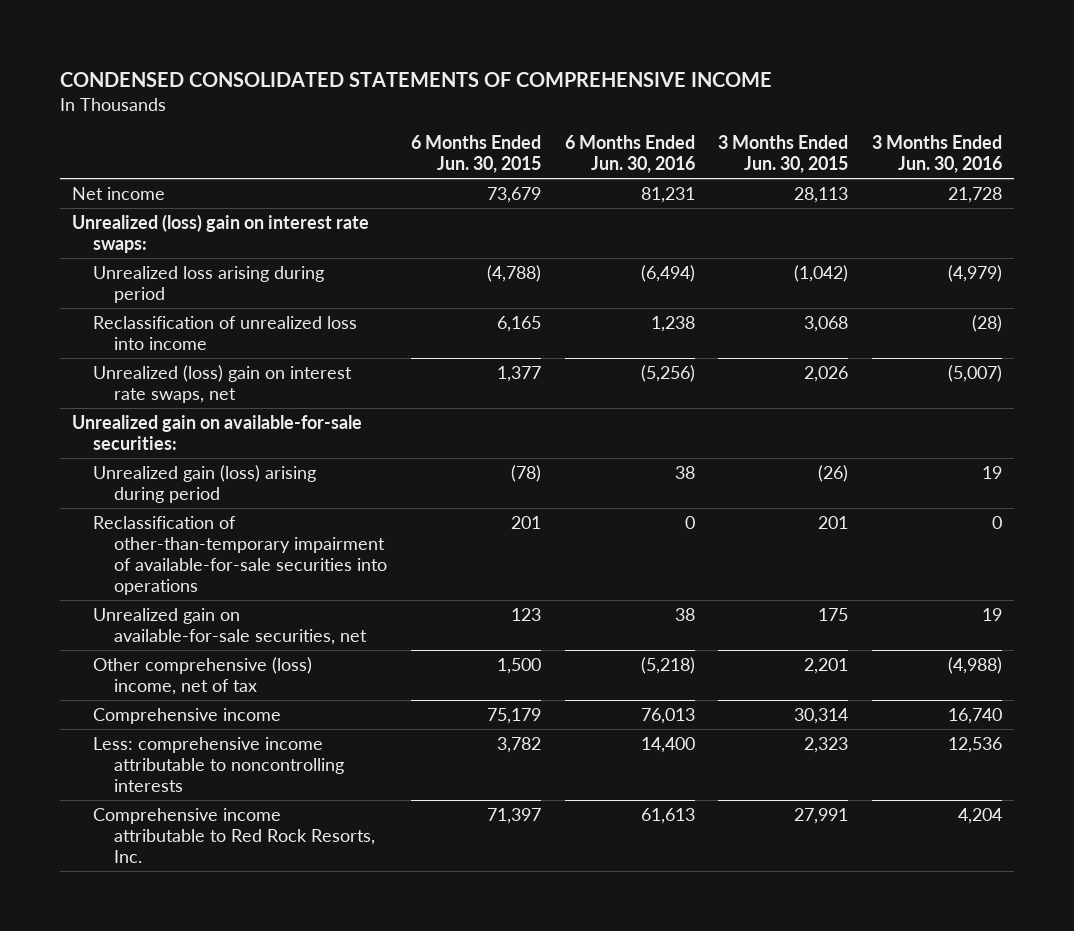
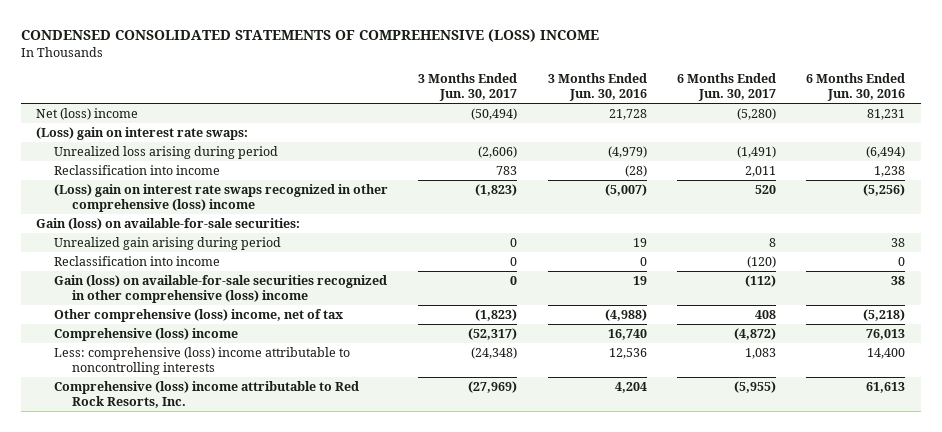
[59,71,772,87] CONDENSED CONSOLIDATED STATEMENTS OF COMPREHENSIVE INCOME -> [20,29,599,43] CONDENSED CONSOLIDATED STATEMENTS OF COMPREHENSIVE (LOSS) INCOME
[410,134,541,173] 6 Months Ended Jun. 30, 2015 -> none
[718,134,849,173] 3 Months Ended Jun. 30, 2015 -> none
none -> [418,73,518,102] 3 Months Ended Jun. 30, 2017
none -> [677,73,777,102] 6 Months Ended Jun. 30, 2017
[71,186,165,200] Net income -> [36,108,139,121] Net (loss) income
[71,213,369,253] Unrealized (loss) gain on interest rate swaps: -> [36,127,249,141] (Loss) gain on interest rate swaps:
[92,515,387,595] Reclassification of other-than-temporary impairment of available-for-sale securities into operations -> none
[92,315,357,350] Reclassification of unrealized loss into income -> [53,165,220,176] Reclassification into income
[92,364,352,403] Unrealized (loss) gain on interest rate swaps, net -> [53,184,388,212] (Loss) gain on interest rate swaps recognized in other comprehensive (loss) income
[71,414,362,450] Unrealized gain on available-for-sale securities: -> [36,218,301,231] Gain (loss) on available-for-sale securities:
[92,464,316,503] Unrealized gain (loss) arising during period -> [53,237,281,251] Unrealized gain arising during period
none -> [53,256,220,267] Reclassification into income
[92,607,367,645] Unrealized gain on available-for-sale securities, net -> [53,275,387,303] Gain (loss) on available-for-sale securities recognized in other comprehensive (loss) income
[92,707,281,724] Comprehensive income -> [53,328,238,342] Comprehensive (loss) income
[92,736,344,792] Less: comprehensive income attributable to noncontrolling interests -> [53,347,350,375] Less: comprehensive (loss) income attributable to noncontrolling interests
[92,807,375,863] Comprehensive income attributable to Red Rock Resorts, Inc. -> [53,381,359,408] Comprehensive (loss) income attributable to Red Rock Resorts, Inc.

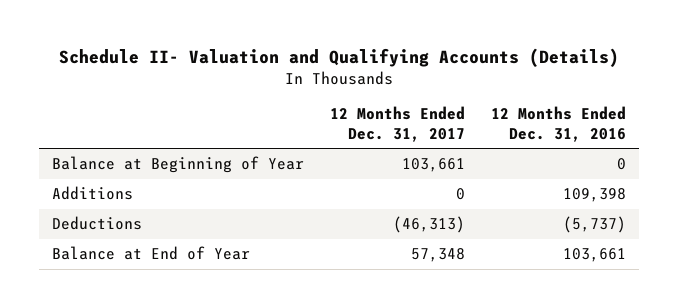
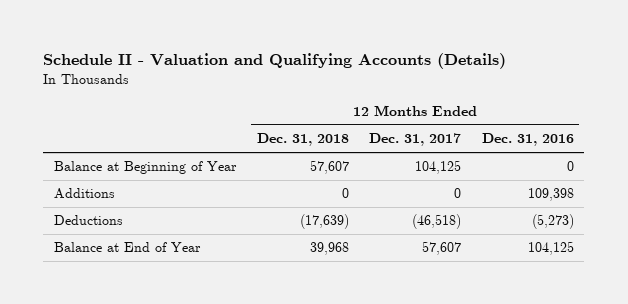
[59,48,620,68] Schedule II- Valuation and Qualifying Accounts (Details) -> [43,53,507,70] Schedule II - Valuation and Qualifying Accounts (Details)
none -> [256,133,349,147] Dec. 31, 2018
[402,158,466,173] 103,661 -> [415,160,462,175] 104,125
[393,216,466,234] (46,313) -> [412,214,462,230] (46,518)
[562,216,626,234] (5,737) -> [532,214,575,230] (5,273)
[411,248,466,263] 57,348 -> [422,241,462,256] 57,607
[562,248,626,263] 103,661 -> [528,241,575,256] 104,125

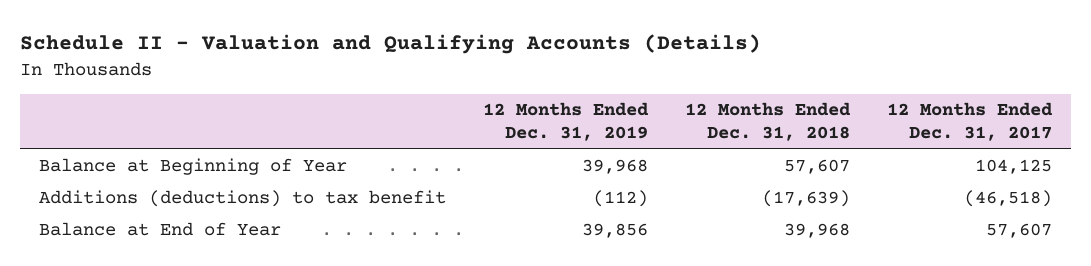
[482,133,575,147] Dec. 31, 2016 -> none
none -> [483,101,650,142] 12 Months Ended Dec. 31, 2019
[53,188,115,200] Additions -> none
[53,215,123,226] Deductions -> [38,190,446,208] Additions (deductions) to tax benefit

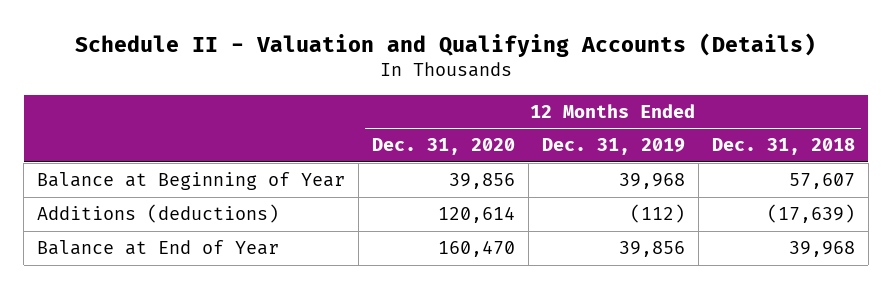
[887,101,1054,142] 12 Months Ended Dec. 31, 2017 -> none
none -> [372,138,516,156] Dec. 31, 2020
[38,190,446,208] Additions (deductions) to tax benefit -> [37,204,280,224] Additions (deductions)

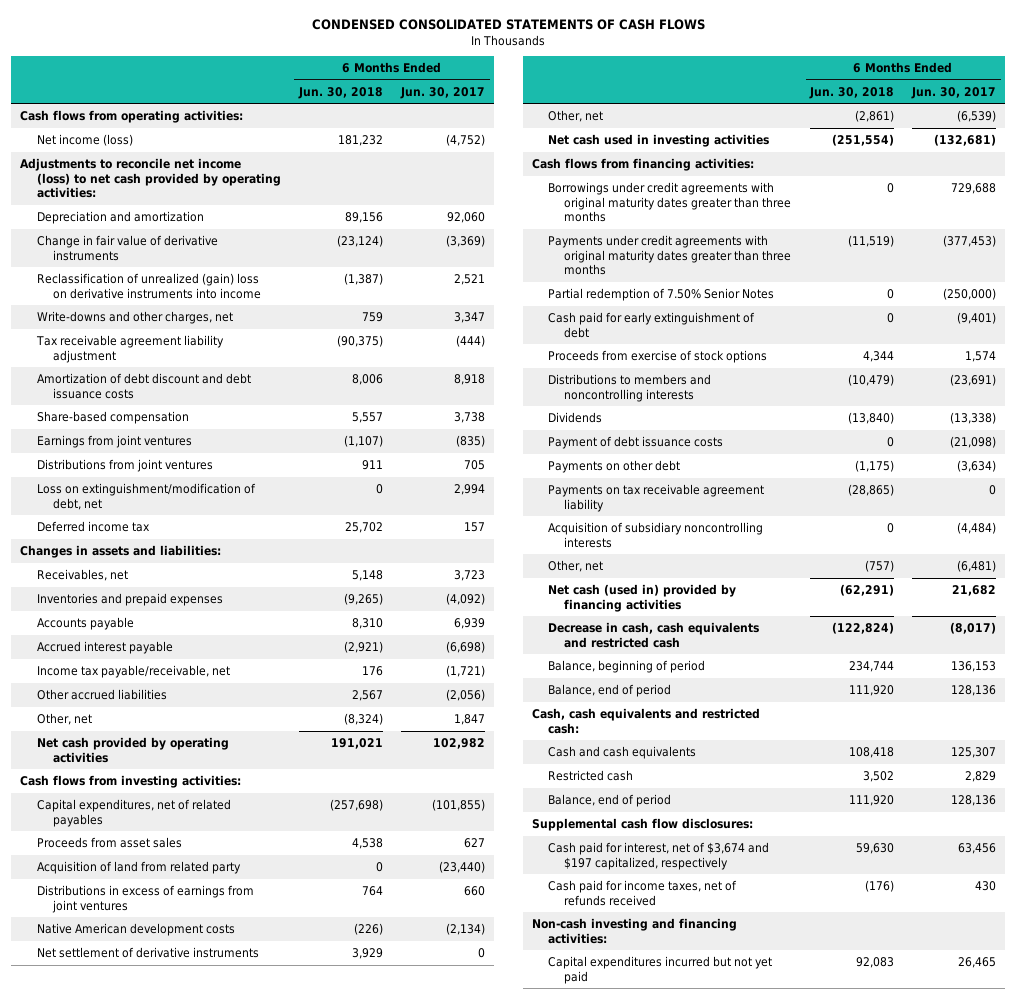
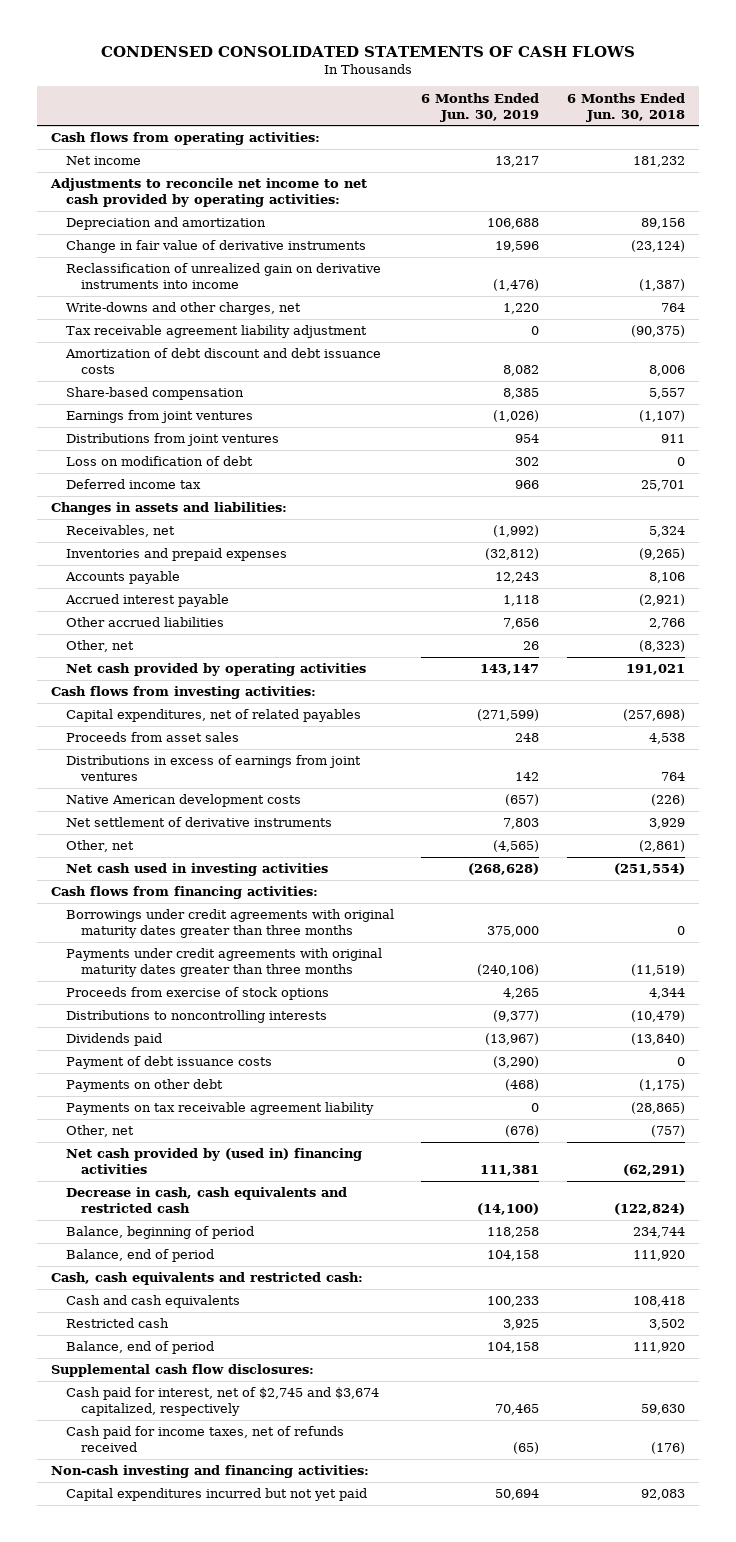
[400,86,486,99] Jun. 30, 2017 -> none
none -> [421,92,540,122] 6 Months Ended Jun. 30, 2019
[36,134,133,147] Net income (loss) -> [65,156,141,166] Net income
[20,158,281,199] Adjustments to reconcile net income (loss) to net cash provided by operating activities: -> [49,178,367,208] Adjustments to reconcile net income to net cash provided by operating activities:
[36,273,261,299] Reclassification of unrealized (gain) loss on derivative instruments into income -> [65,263,381,290] Reclassification of unrealized gain on derivative instruments into income
[361,312,383,323] 759 -> [661,303,686,313] 764
[36,483,256,510] Loss on extinguishment/modification of debt, net -> [65,456,253,467] Loss on modification of debt
[344,522,383,534] 25,702 -> [641,480,686,492] 25,701
[351,570,383,582] 5,148 -> [649,526,686,538] 5,324
[351,618,383,630] 8,310 -> [649,572,686,584] 8,106
[36,665,230,679] Income tax payable/receivable, net -> none
[351,690,383,702] 2,567 -> [649,618,686,630] 2,766
[343,713,383,726] (8,324) -> [639,640,686,653] (8,323)
[36,861,241,875] Acquisition of land from related party -> none
[547,288,774,302] Partial redemption of 7.50% Senior Notes -> none
[547,312,755,338] Cash paid for early extinguishment of debt -> none
[547,374,711,402] Distributions to members and noncontrolling interests -> [65,1010,327,1024] Distributions to noncontrolling interests
[547,412,602,424] Dividends -> [65,1033,162,1047] Dividends paid
[547,522,763,548] Acquisition of subsidiary noncontrolling interests -> none
[547,584,736,612] Net cash (used in) provided by financing activities -> [65,1148,362,1175] Net cash provided by (used in) financing activities
[547,842,769,870] Cash paid for interest, net of $3,674 and $197 capitalized, respectively -> [65,1387,379,1417] Cash paid for interest, net of $2,745 and $3,674 capitalized, respectively

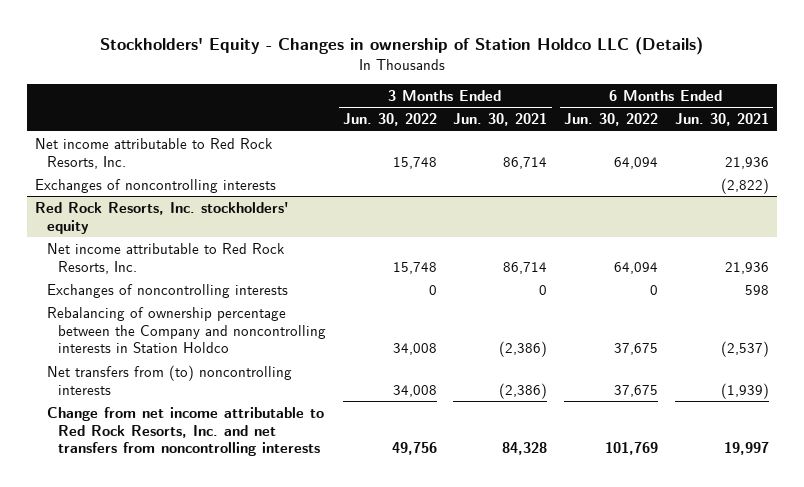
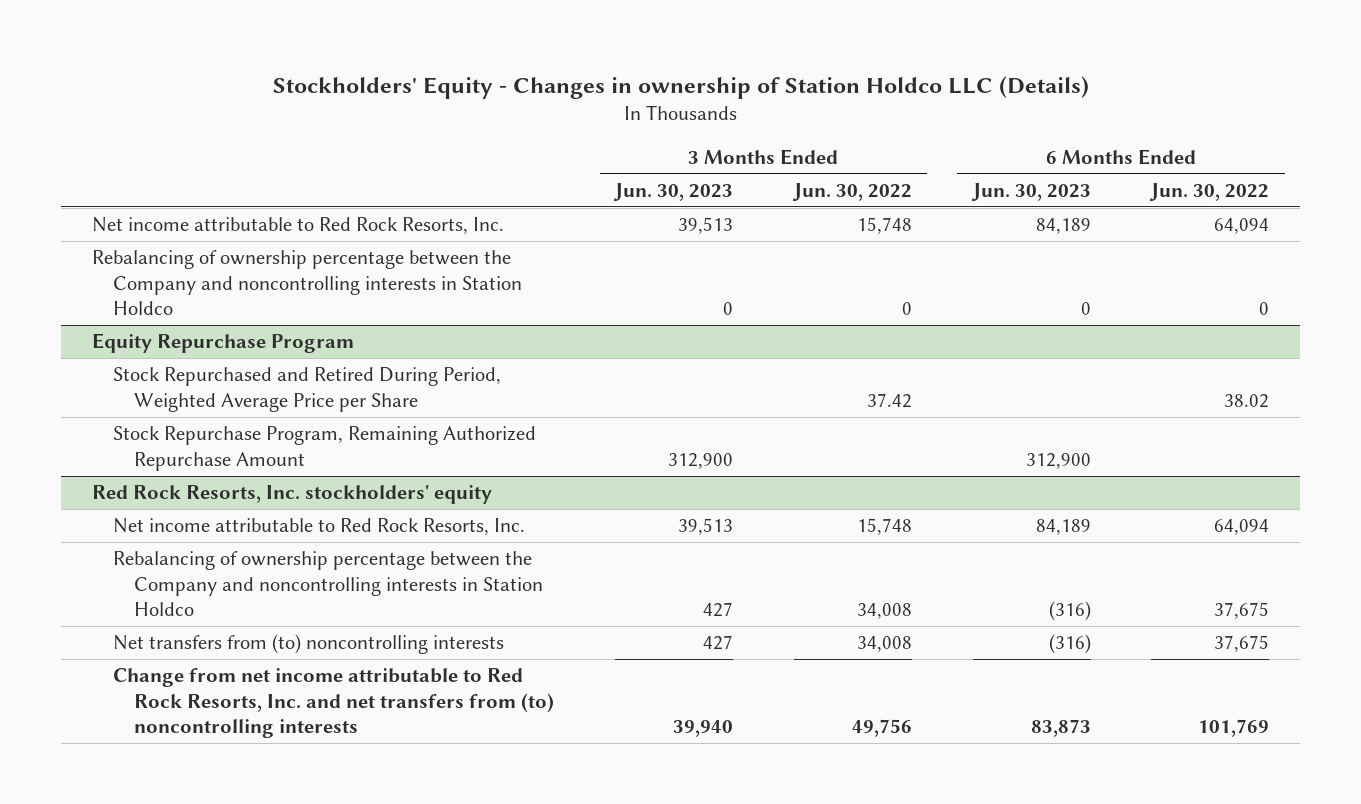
[453,113,548,127] Jun. 30, 2021 -> none
[674,113,769,127] Jun. 30, 2021 -> none
none -> [612,182,733,201] Jun. 30, 2023
none -> [970,182,1091,201] Jun. 30, 2023
[35,178,277,193] Exchanges of noncontrolling interests -> none
none -> [91,250,522,316] Rebalancing of ownership percentage between the Company and noncontrolling interests in Station Holdco
none -> [91,333,354,354] Equity Repurchase Program
none -> [112,367,501,412] Stock Repurchased and Retired During Period, Weighted Average Price per Share
none -> [112,426,536,471] Stock Repurchase Program, Remaining Authorized Repurchase Amount
[46,283,288,298] Exchanges of noncontrolling interests -> none
[46,406,324,457] Change from net income attributable to Red Rock Resorts, Inc. and net transfers from noncontrolling interests -> [112,668,554,739] Change from net income attributable to Red Rock Resorts, Inc. and net transfers from (to) noncontrolling interests

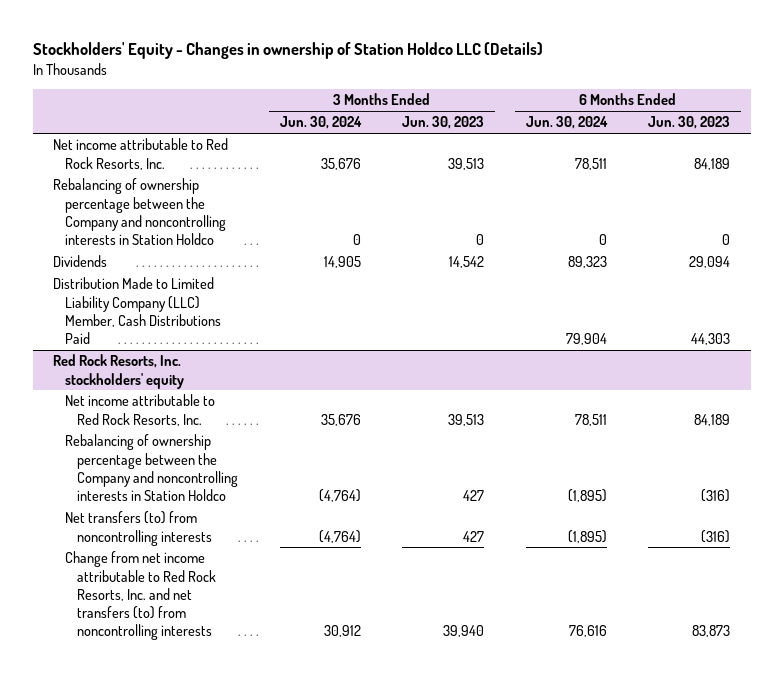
[791,182,912,201] Jun. 30, 2022 -> none
[1149,182,1270,201] Jun. 30, 2022 -> none
none -> [279,116,362,130] Jun. 30, 2024
none -> [525,116,608,130] Jun. 30, 2024
[91,333,354,354] Equity Repurchase Program -> none
[112,367,501,412] Stock Repurchased and Retired During Period, Weighted Average Price per Share -> none
[112,426,536,471] Stock Repurchase Program, Remaining Authorized Repurchase Amount -> none
none -> [53,255,108,268] Dividends
none -> [53,277,222,345] Distribution Made to Limited Liability Company (LLC) Member, Cash Distributions Paid
[112,634,504,655] Net transfers from (to) noncontrolling interests -> [65,511,213,546] Net transfers (to) from noncontrolling interests
[112,668,554,739] Change from net income attributable to Red Rock Resorts, Inc. and net transfers from (to) noncontrolling interests -> [65,551,217,641] Change from net income attributable to Red Rock Resorts, Inc. and net transfers (to) from noncontrolling interests

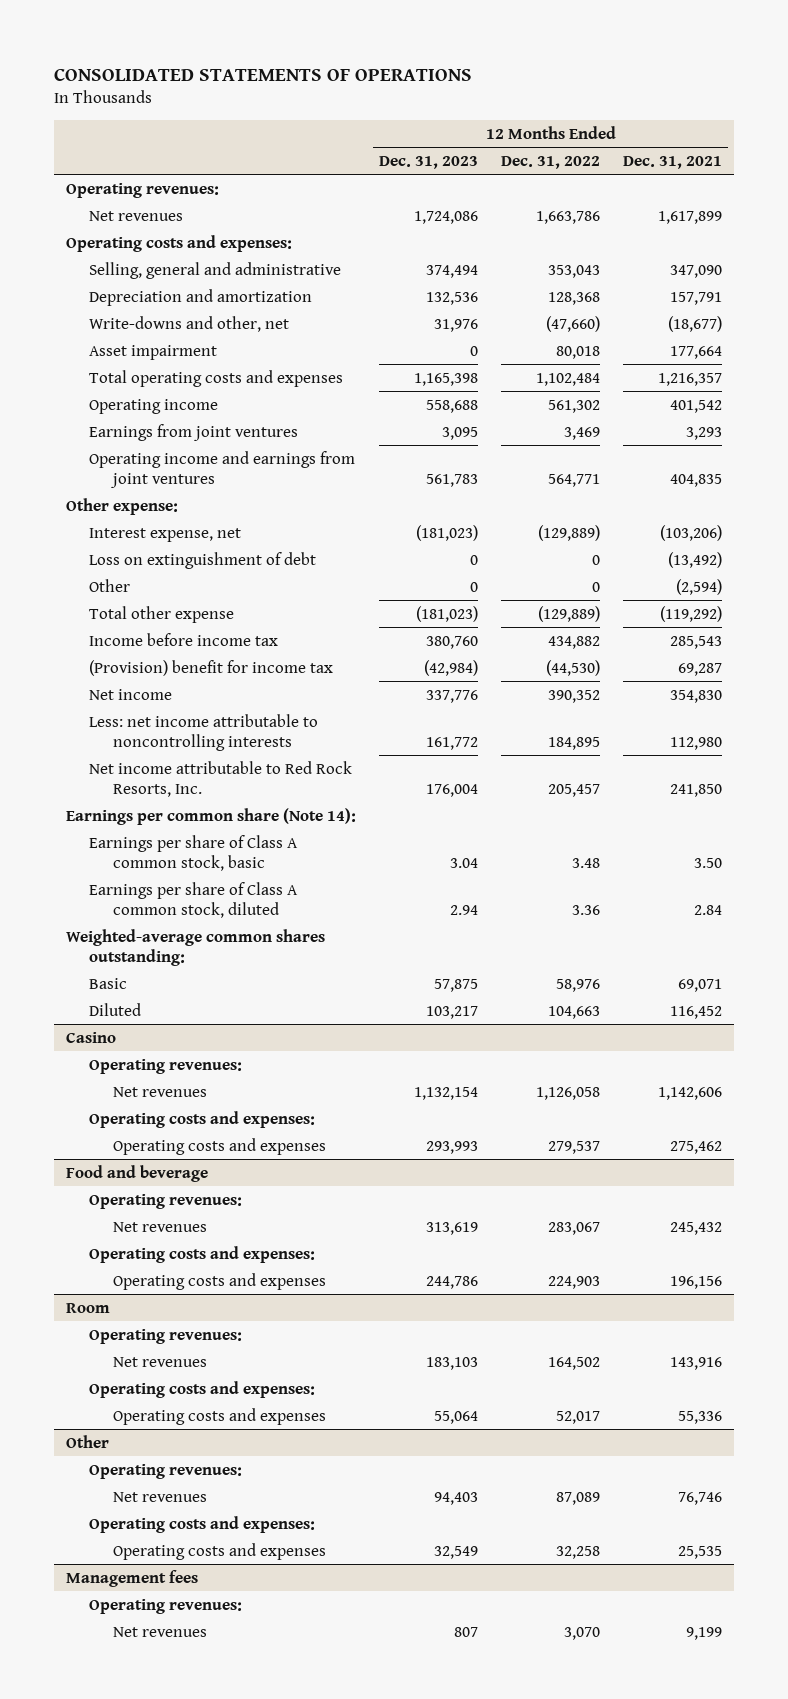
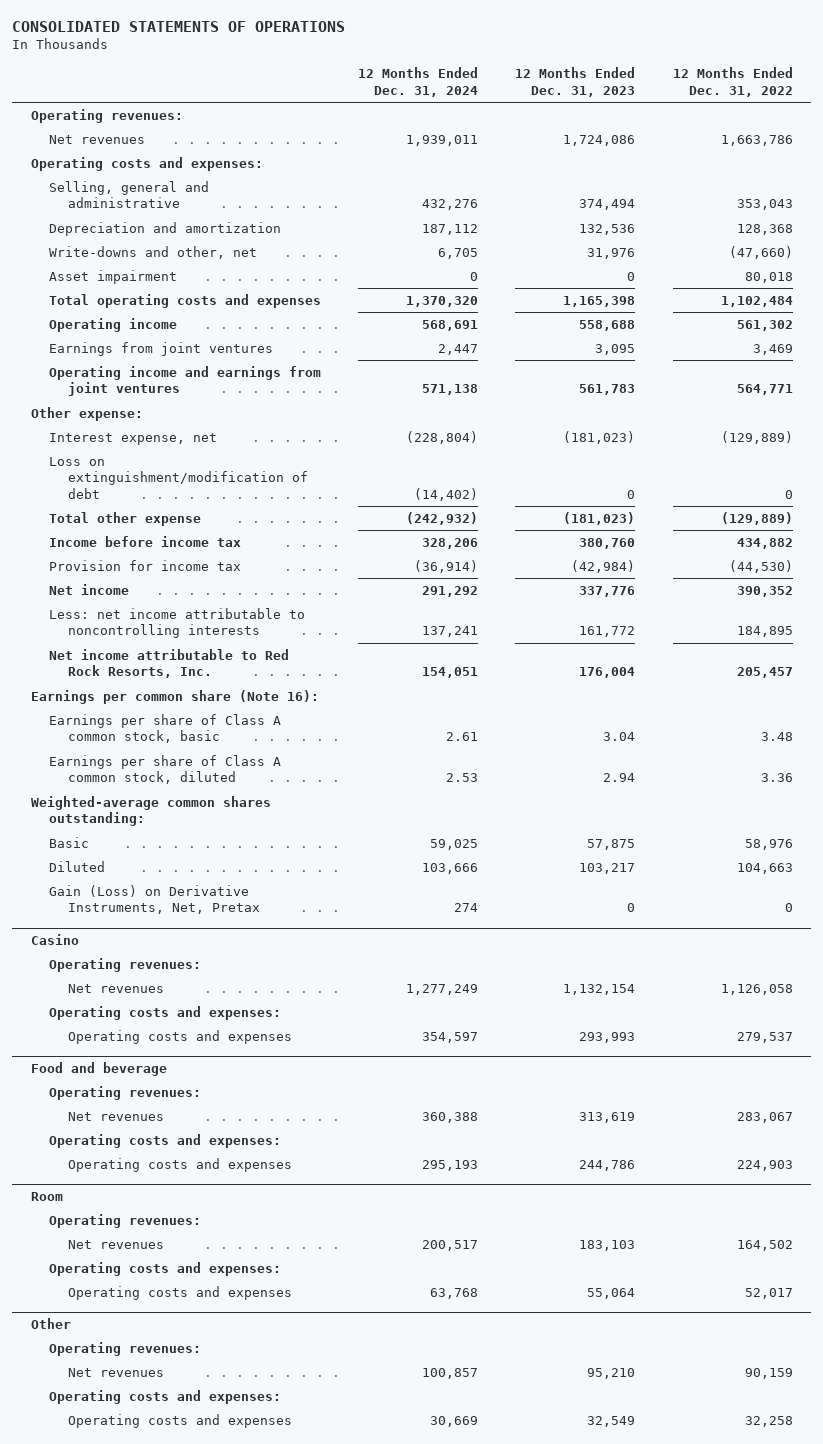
[623,155,723,169] Dec. 31, 2021 -> none
none -> [358,67,479,97] 12 Months Ended Dec. 31, 2024
[89,578,131,592] Other -> none
[89,551,317,569] Loss on extinguishment of debt -> [49,456,308,499] Loss on extinguishment/modification of debt
[89,659,334,676] (Provision) benefit for income tax -> [49,559,242,571] Provision for income tax
[66,807,357,825] Earnings per common share (Note 14): -> [30,689,319,704] Earnings per common share (Note 16):
none -> [49,884,260,915] Gain (Loss) on Derivative Instruments, Net, Pretax
[434,1491,479,1505] 94,403 -> [587,1367,636,1379] 95,210
[556,1491,601,1505] 87,089 -> [744,1367,793,1379] 90,159
[66,1569,199,1587] Management fees -> none
[89,1598,243,1614] Operating revenues: -> none
[112,1626,207,1637] Net revenues -> none

